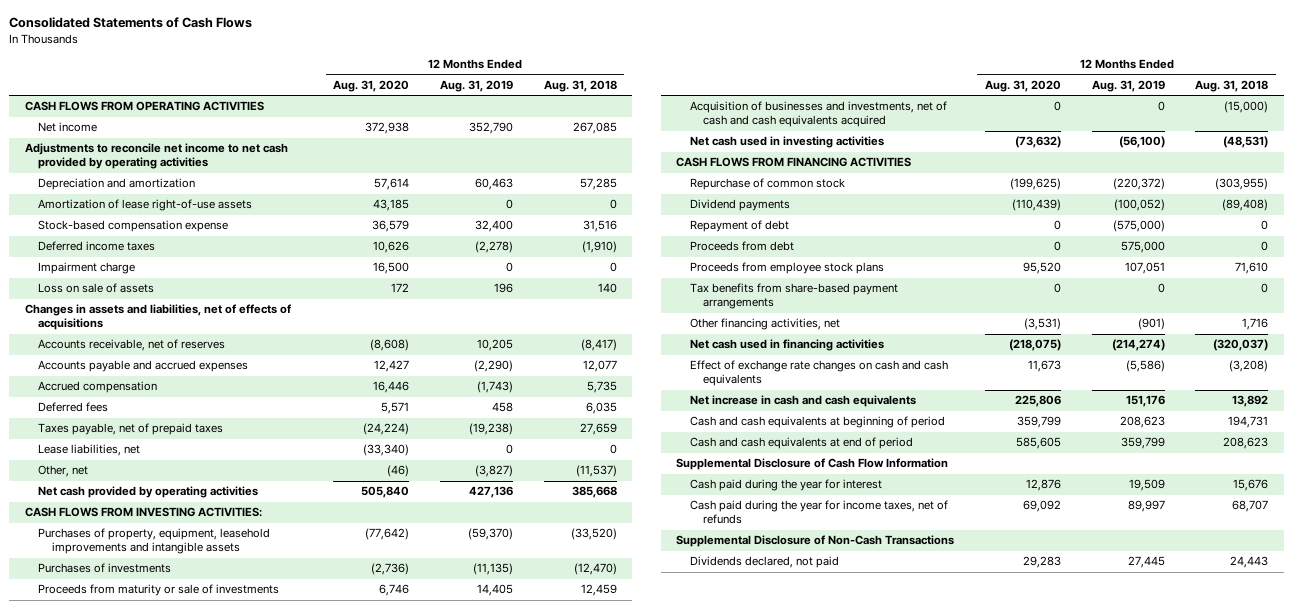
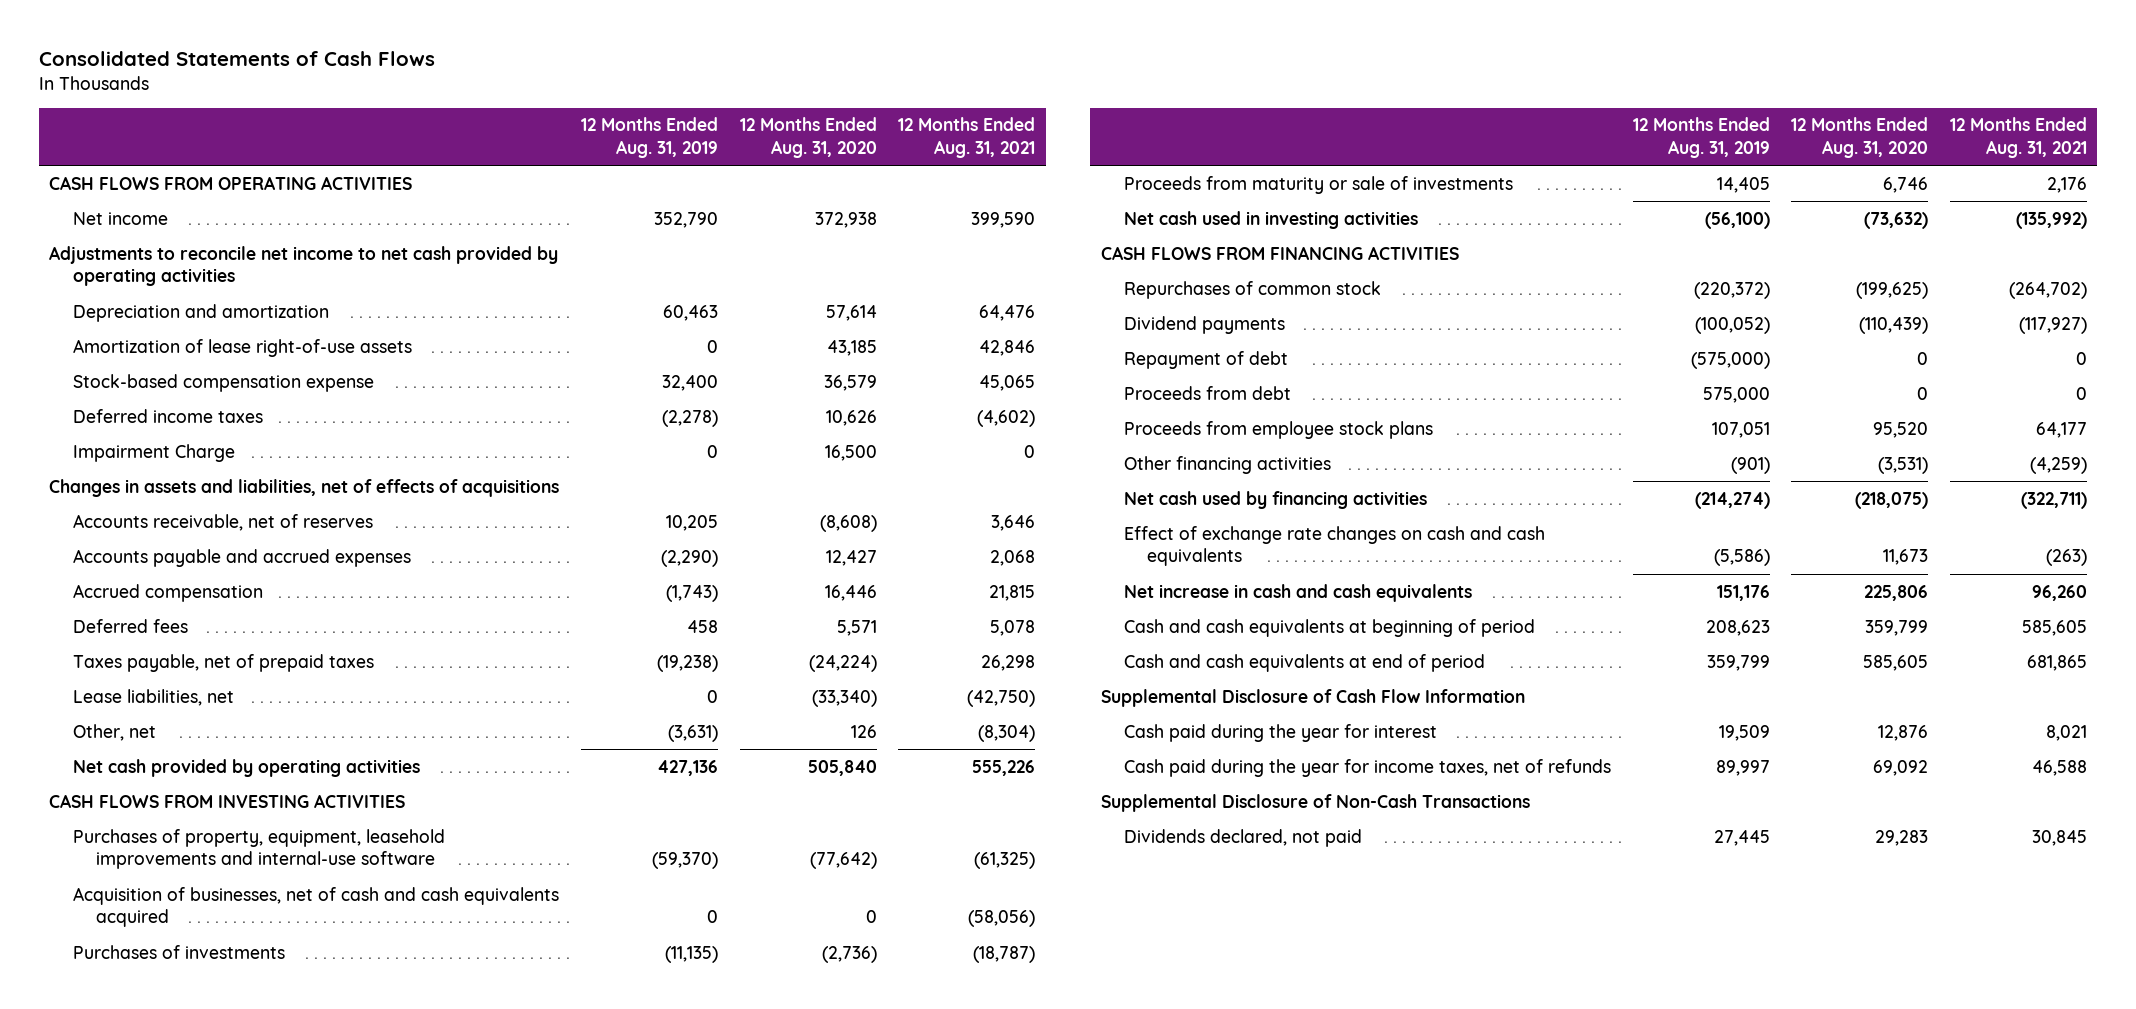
[543,80,617,93] Aug. 31, 2018 -> none
none -> [898,117,1036,159] 12 Months Ended Aug. 31, 2021
[38,283,155,294] Loss on sale of assets -> none
[38,262,136,275] Impairment charge -> [72,443,235,462] Impairment Charge
[387,465,410,478] (46) -> [850,724,877,738] 126
[475,465,514,478] (3,827) -> [668,724,719,742] (3,631)
[24,507,262,518] CASH FLOWS FROM INVESTING ACTIVITIES: -> [49,793,406,808] CASH FLOWS FROM INVESTING ACTIVITIES
[38,528,271,555] Purchases of property, equipment, leasehold improvements and intangible assets -> [72,828,445,870] Purchases of property, equipment, leasehold improvements and internal-use software
none -> [72,886,559,928] Acquisition of businesses, net of cash and cash equivalents acquired
[689,101,947,128] Acquisition of businesses and investments, net of cash and cash equivalents acquired -> none
[689,178,845,191] Repurchase of common stock -> [1124,280,1382,299] Repurchases of common stock
[689,283,898,310] Tax benefits from share-based payment arrangements -> none
[689,318,840,331] Other financing activities, net -> [1124,455,1332,474] Other financing activities
[689,339,884,352] Net cash used in financing activities -> [1124,490,1428,509] Net cash used by financing activities

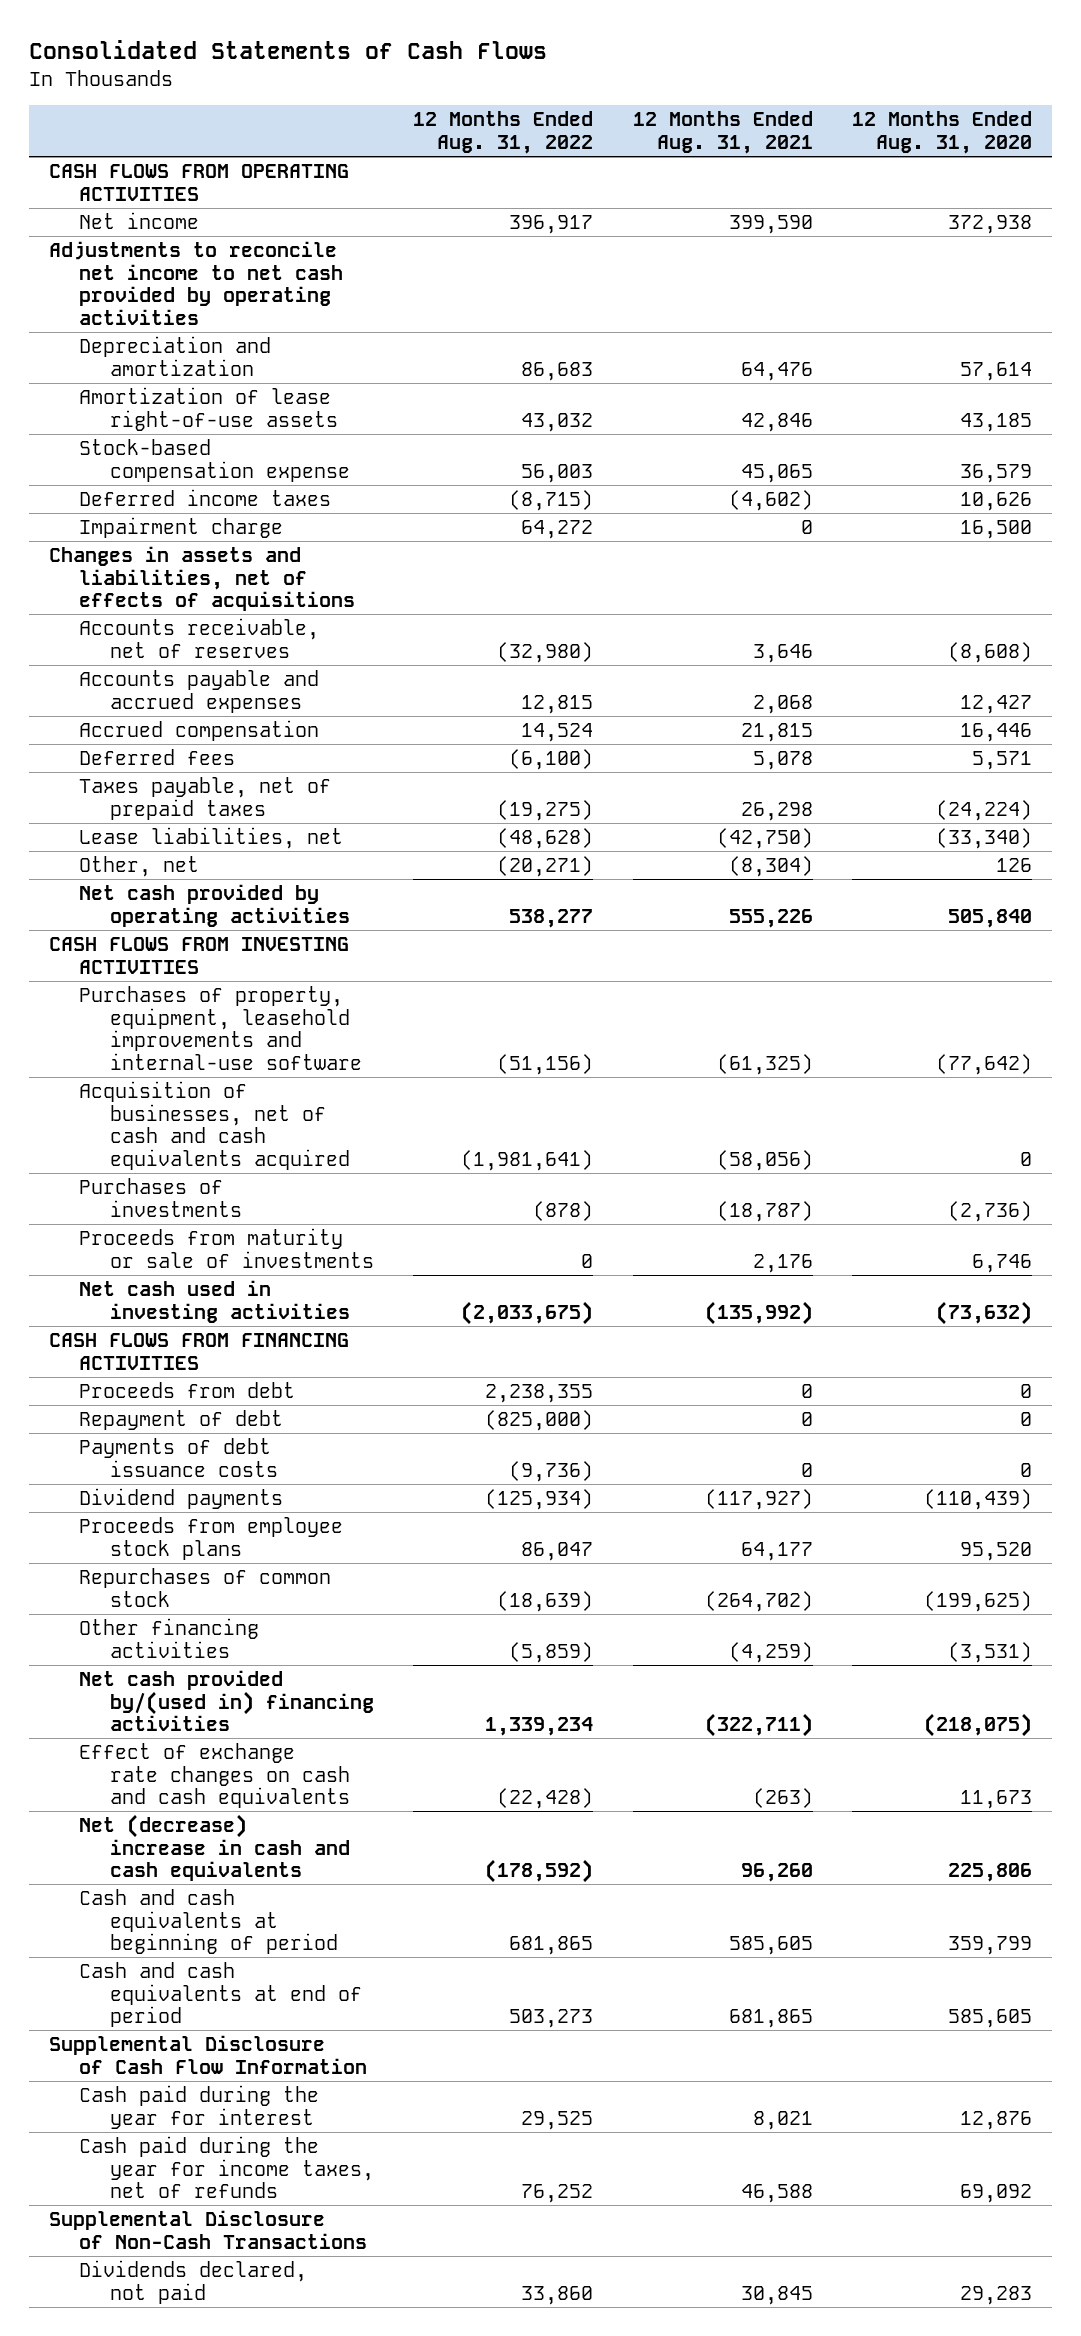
[581,117,719,159] 12 Months Ended Aug. 31, 2019 -> none
none -> [413,111,594,154] 12 Months Ended Aug. 31, 2022
[72,443,235,462] Impairment Charge -> [79,517,284,539] Impairment charge
[1124,350,1289,369] Repayment of debt -> [79,1410,284,1431] Repayment of debt
none -> [79,1438,279,1477] Payments of debt issuance costs
[1124,315,1286,334] Dividend payments -> [79,1488,284,1510] Dividend payments
[1124,280,1382,299] Repurchases of common stock -> [79,1568,332,1607] Repurchases of common stock
[1124,490,1428,509] Net cash used by financing activities -> [79,1670,375,1732] Net cash provided by/(used in) financing activities
[1124,583,1473,602] Net increase in cash and cash equivalents -> [79,1814,351,1882] Net (decrease) increase in cash and cash equivalents

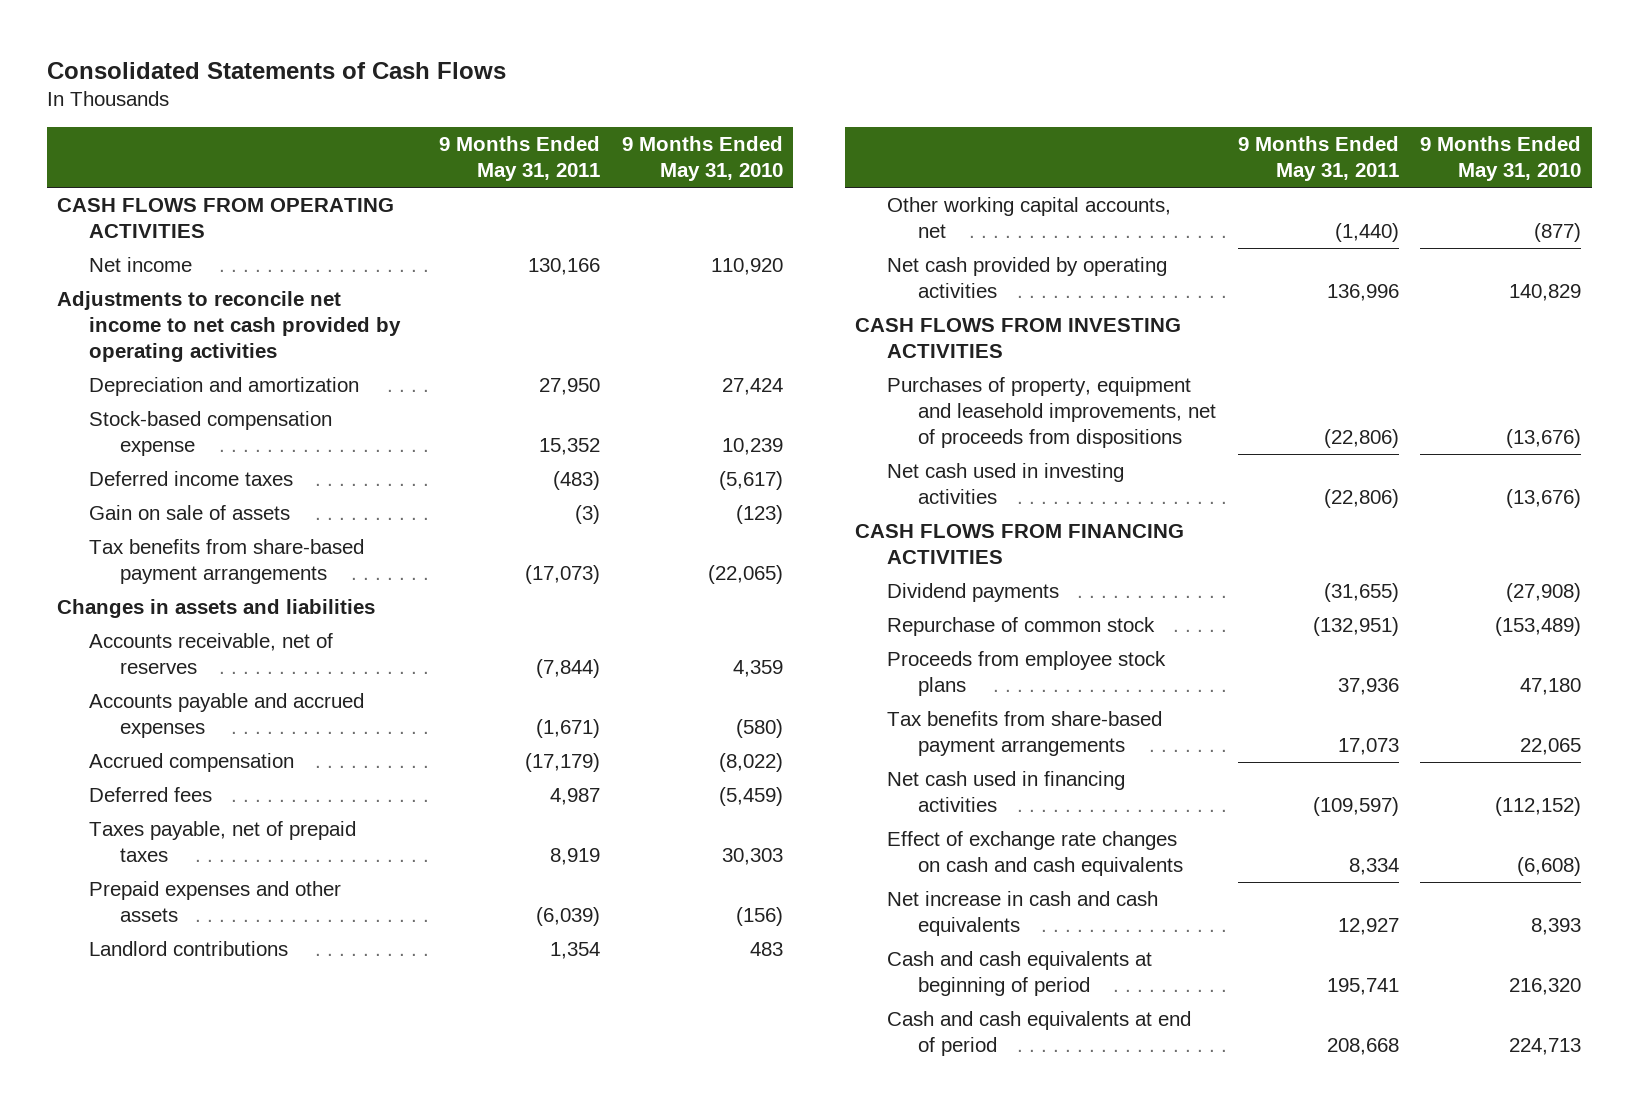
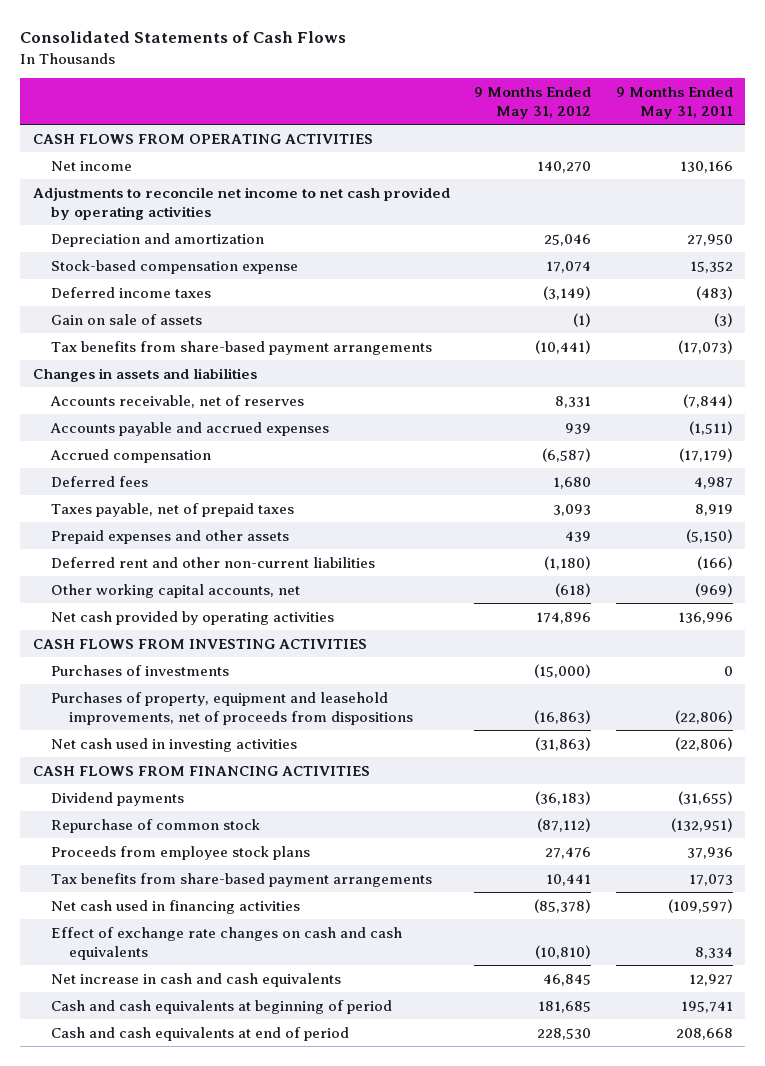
[621,136,783,182] 9 Months Ended May 31, 2010 -> none
none -> [474,87,592,120] 9 Months Ended May 31, 2012
[536,719,601,739] (1,671) -> [688,420,733,435] (1,511)
[88,941,288,957] Landlord contributions -> none
[536,907,601,927] (6,039) -> [685,528,733,543] (5,150)
none -> [50,556,375,568] Deferred rent and other non-current liabilities
[1334,223,1399,243] (1,440) -> [694,582,733,597] (969)
none -> [50,664,229,676] Purchases of investments

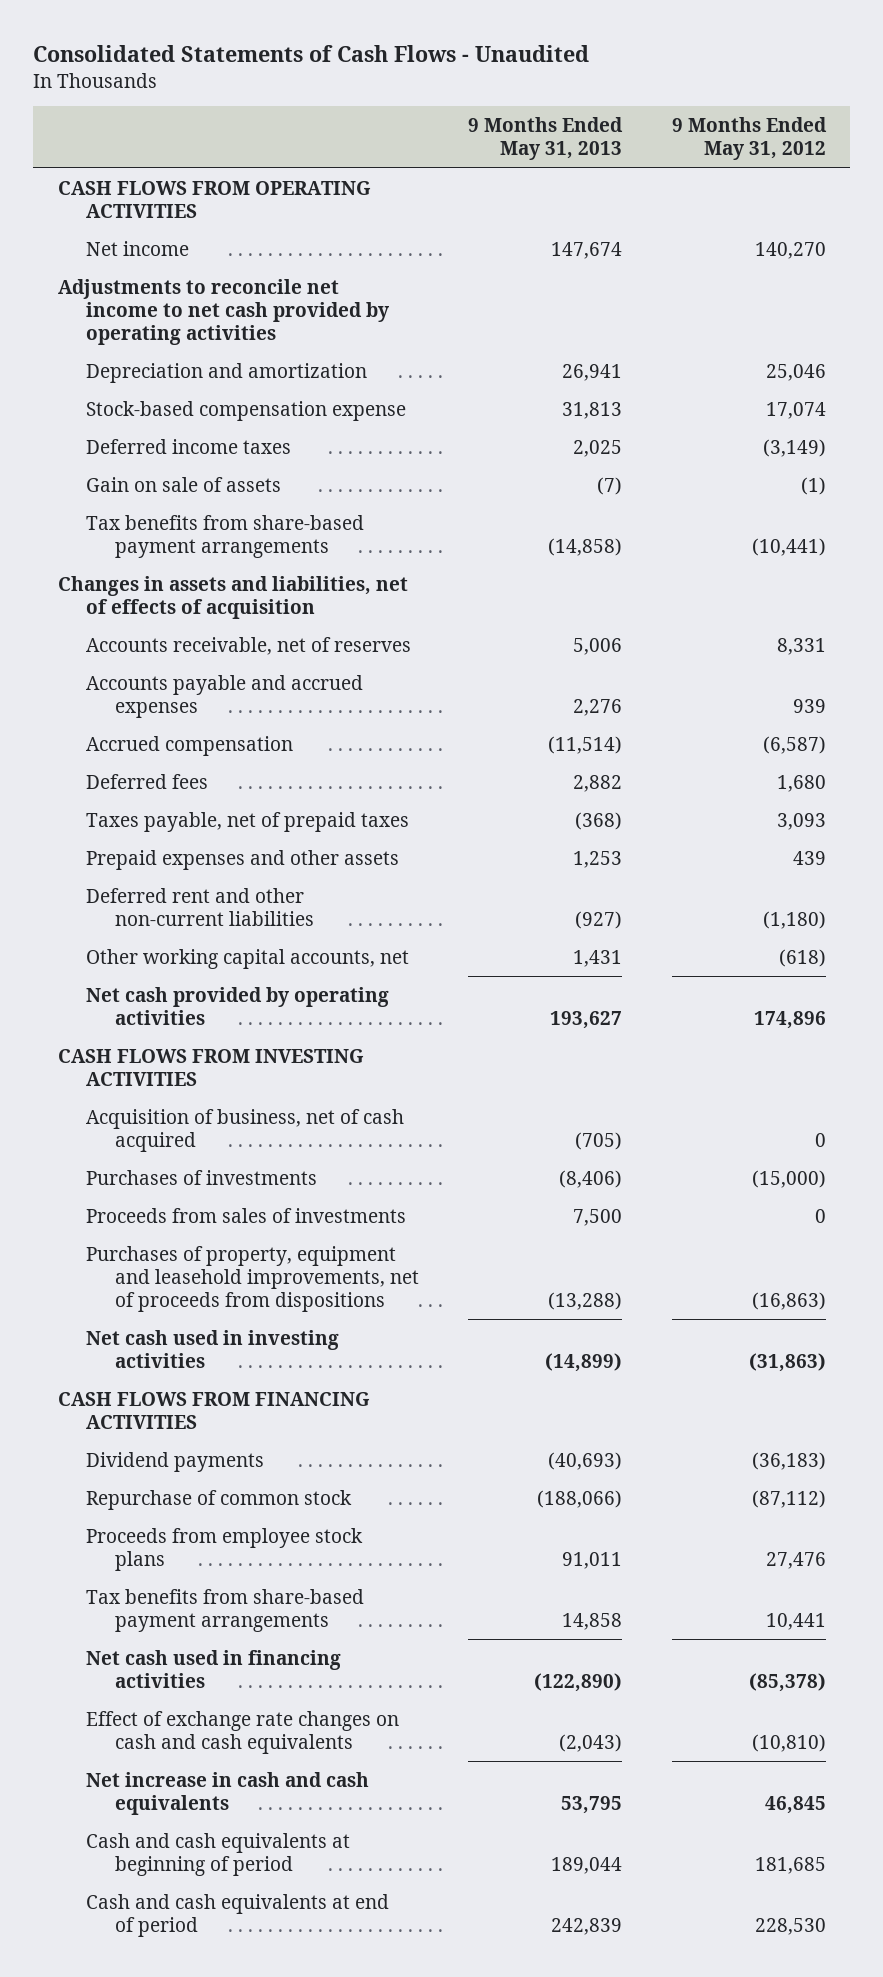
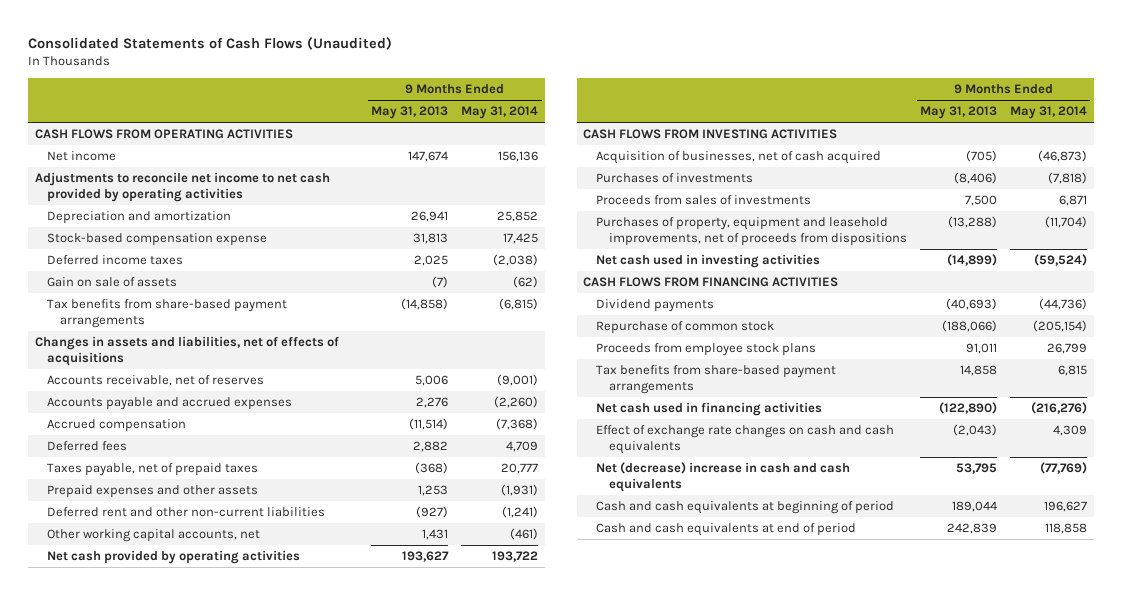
[32,45,589,63] Consolidated Statements of Cash Flows - Unaudited -> [28,36,393,50] Consolidated Statements of Cash Flows (Unaudited)
[671,117,827,161] 9 Months Ended May 31, 2012 -> none
none -> [461,106,539,120] May 31, 2014
[57,575,408,619] Changes in assets and liabilities, net of effects of acquisition -> [34,336,339,366] Changes in assets and liabilities, net of effects of acquisitions
[86,1108,405,1152] Acquisition of business, net of cash acquired -> [596,151,882,165] Acquisition of businesses, net of cash acquired
[86,1771,370,1815] Net increase in cash and cash equivalents -> [596,462,851,492] Net (decrease) increase in cash and cash equivalents

